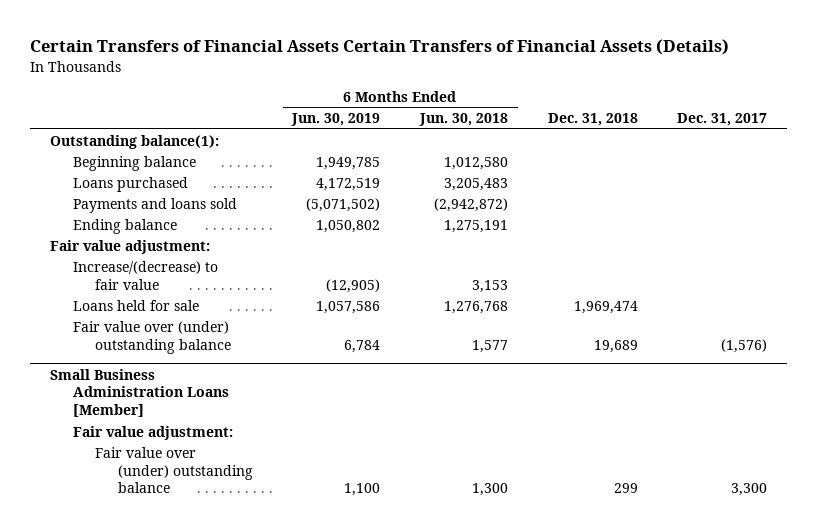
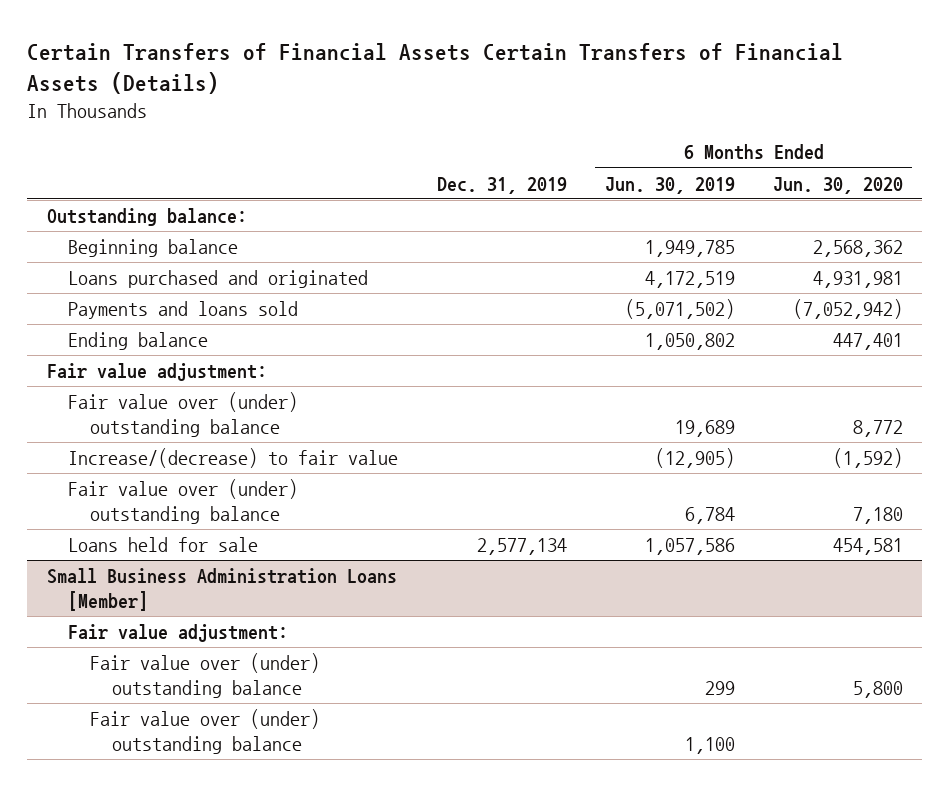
[419,113,509,127] Jun. 30, 2018 -> none
[547,113,638,127] Dec. 31, 2018 -> none
[677,113,768,127] Dec. 31, 2017 -> none
none -> [436,176,567,194] Dec. 31, 2019
none -> [772,176,903,194] Jun. 30, 2020
[50,134,220,149] Outstanding balance(1): -> [46,207,247,226] Outstanding balance:
[72,176,188,192] Loans purchased -> [68,269,369,288] Loans purchased and originated
none -> [68,391,299,438] Fair value over (under) outstanding balance
[72,299,199,311] Loans held for sale -> [68,536,259,552] Loans held for sale
none -> [90,652,321,699] Fair value over (under) outstanding balance

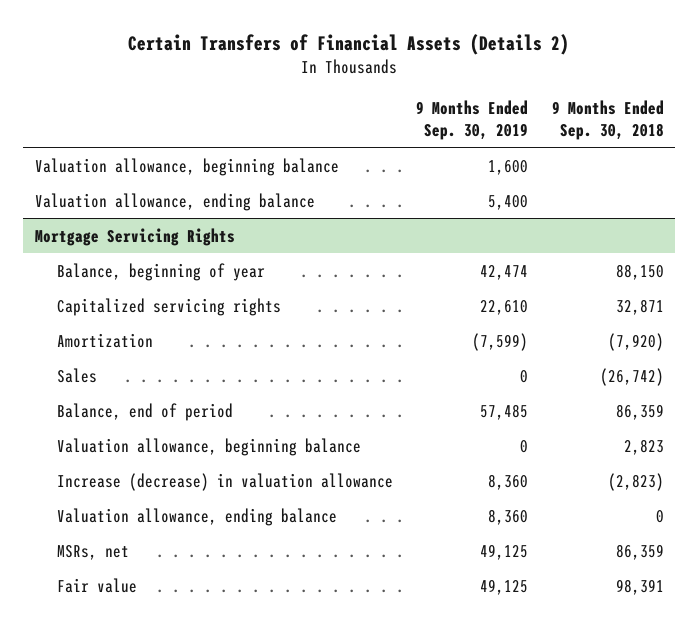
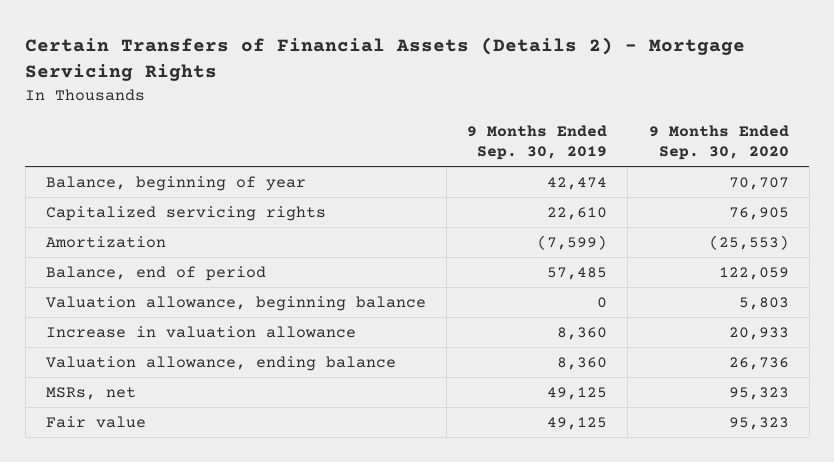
[128,33,570,55] Certain Transfers of Financial Assets (Details 2) -> [25,37,746,81] Certain Transfers of Financial Assets (Details 2) - Mortgage Servicing Rights
[551,99,664,140] 9 Months Ended Sep. 30, 2018 -> none
none -> [648,125,789,161] 9 Months Ended Sep. 30, 2020
[34,157,339,176] Valuation allowance, beginning balance -> none
[34,192,315,211] Valuation allowance, ending balance -> none
[34,227,235,246] Mortgage Servicing Rights -> none
[56,367,97,383] Sales -> none
[56,472,393,491] Increase (decrease) in valuation allowance -> [45,325,356,338] Increase in valuation allowance

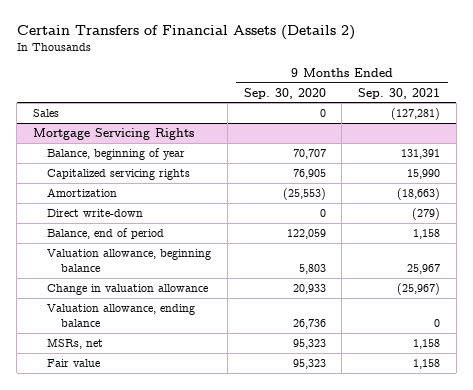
[25,37,746,81] Certain Transfers of Financial Assets (Details 2) - Mortgage Servicing Rights -> [16,25,355,41] Certain Transfers of Financial Assets (Details 2)
[467,125,608,161] 9 Months Ended Sep. 30, 2019 -> none
none -> [358,87,441,99] Sep. 30, 2021
none -> [33,108,60,117] Sales
none -> [33,127,195,140] Mortgage Servicing Rights
none -> [47,208,144,217] Direct write-down
[45,325,356,338] Increase in valuation allowance -> [47,283,209,295] Change in valuation allowance

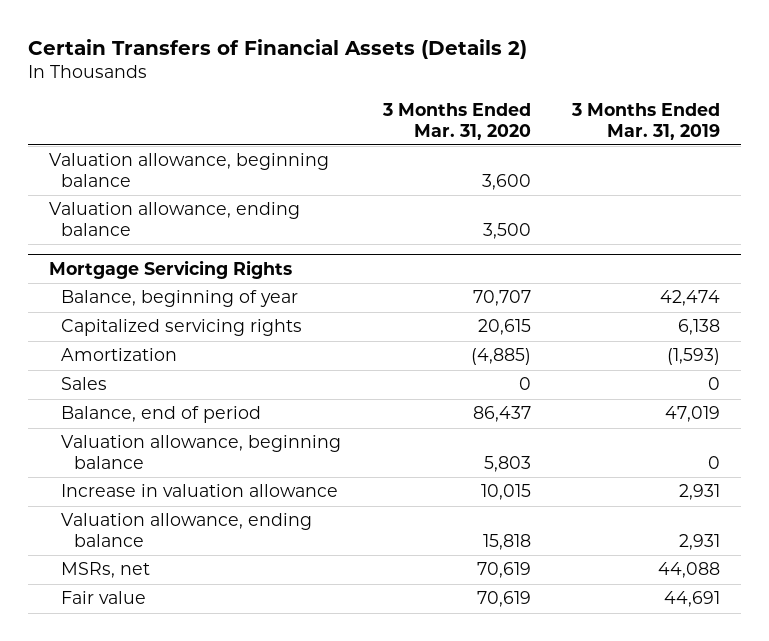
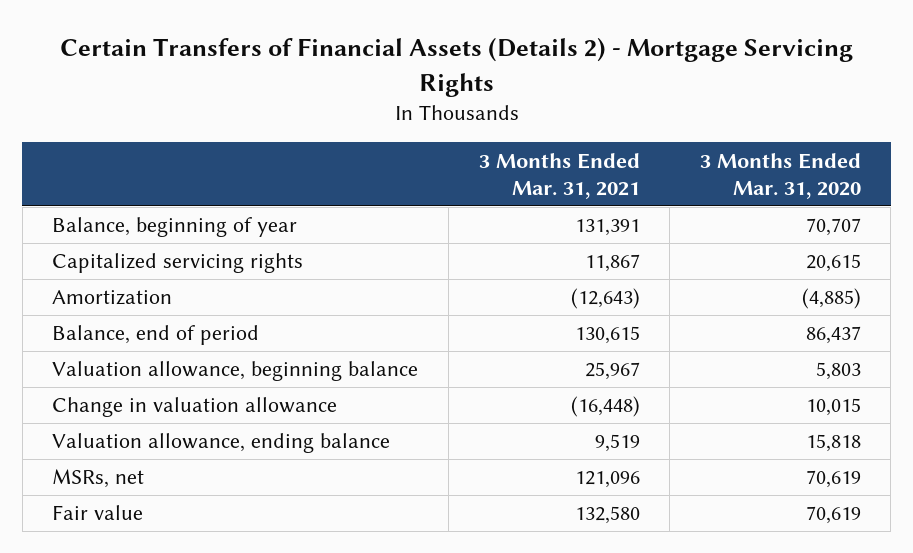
[27,38,527,59] Certain Transfers of Financial Assets (Details 2) -> [59,37,853,97] Certain Transfers of Financial Assets (Details 2) - Mortgage Servicing Rights
[571,103,721,140] 3 Months Ended Mar. 31, 2019 -> none
none -> [478,152,640,199] 3 Months Ended Mar. 31, 2021
[48,153,329,187] Valuation allowance, beginning balance -> none
[48,202,300,236] Valuation allowance, ending balance -> none
[48,259,292,279] Mortgage Servicing Rights -> none
[61,377,108,391] Sales -> none
[61,484,339,498] Increase in valuation allowance -> [52,397,338,418] Change in valuation allowance

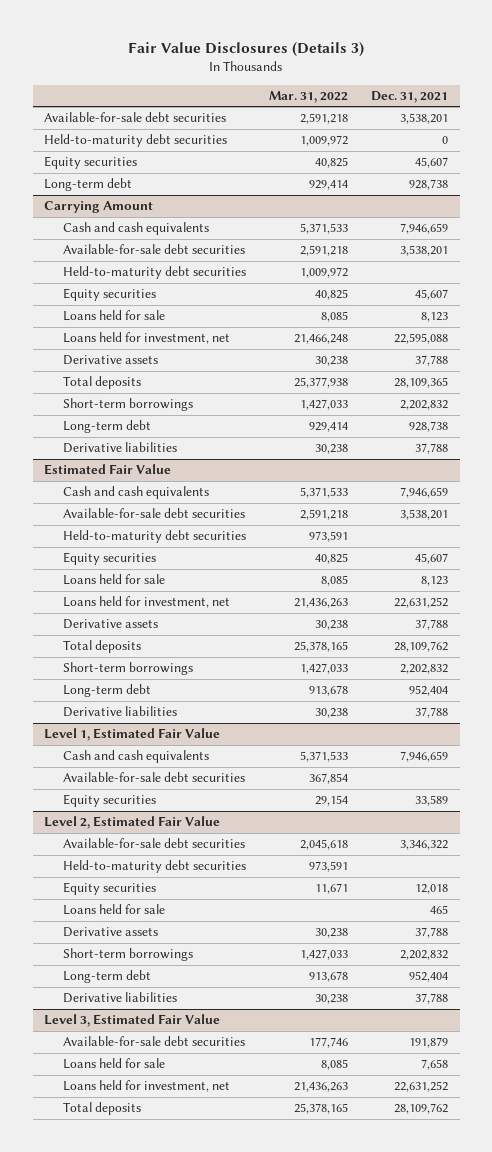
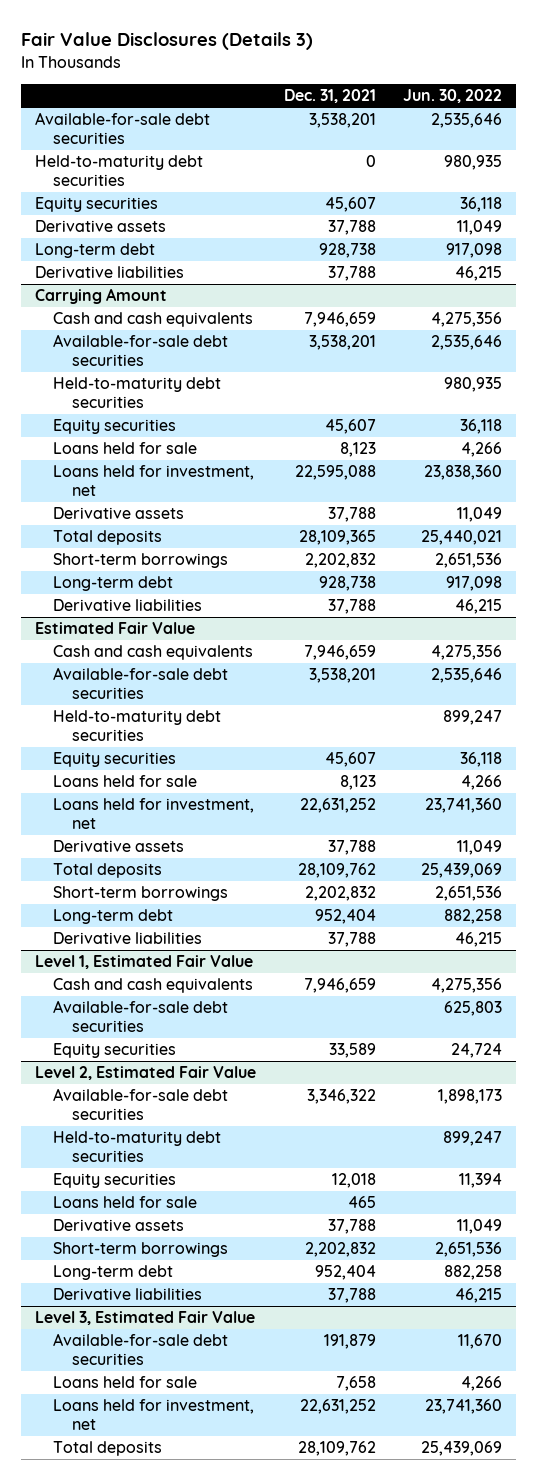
[268,90,348,103] Mar. 31, 2022 -> none
none -> [403,89,503,104] Jun. 30, 2022
none -> [34,220,166,233] Derivative assets
none -> [34,266,184,279] Derivative liabilities

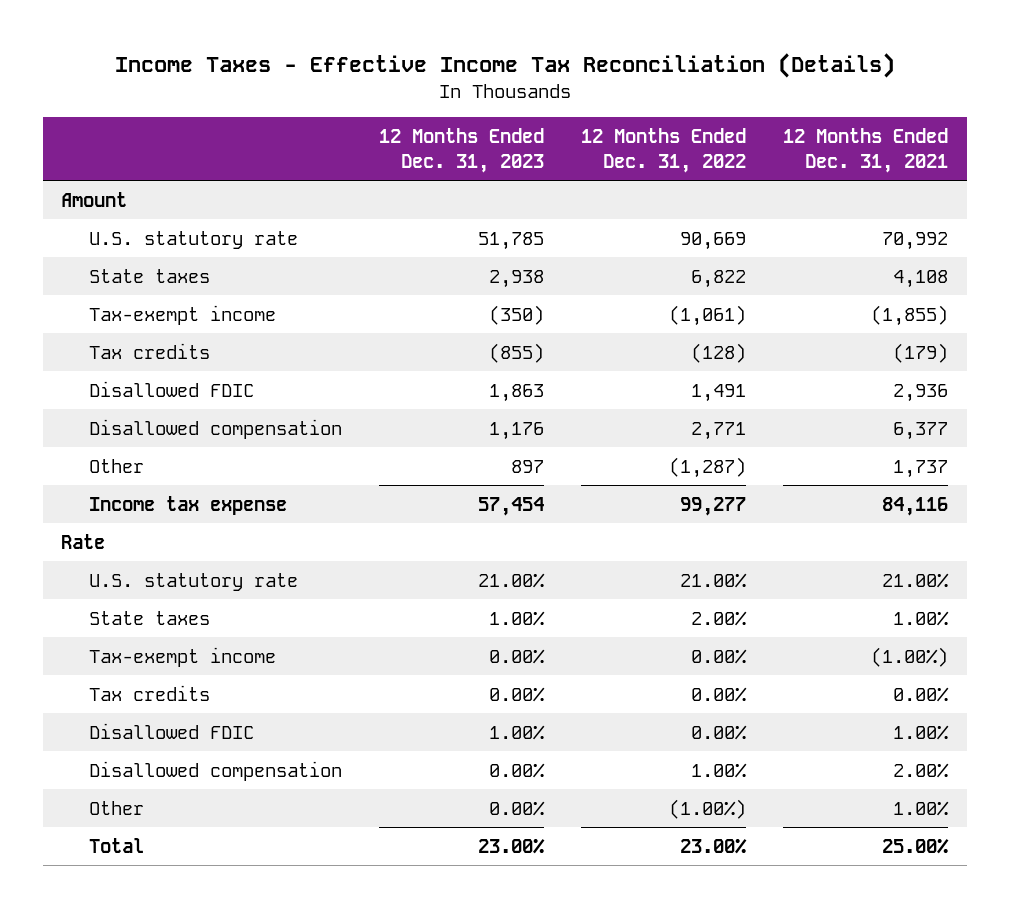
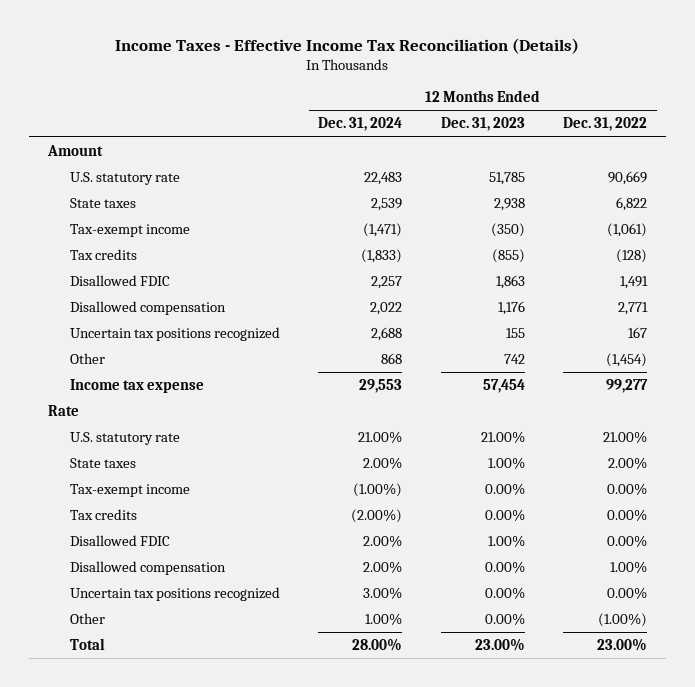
[783,127,949,173] 12 Months Ended Dec. 31, 2021 -> none
none -> [318,117,403,132] Dec. 31, 2024
none -> [69,326,280,341] Uncertain tax positions recognized
[510,459,544,473] 897 -> [503,353,525,364] 742
[669,456,747,478] (1,287) -> [606,352,648,367] (1,454)
none -> [69,586,280,601] Uncertain tax positions recognized

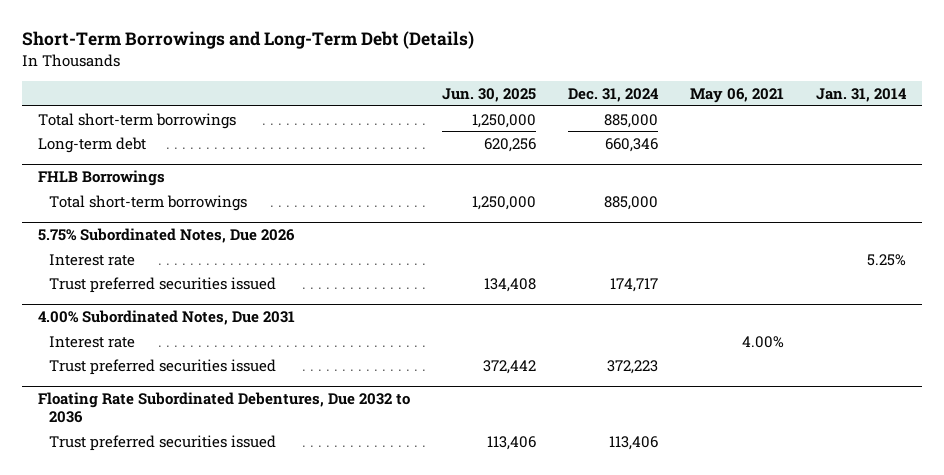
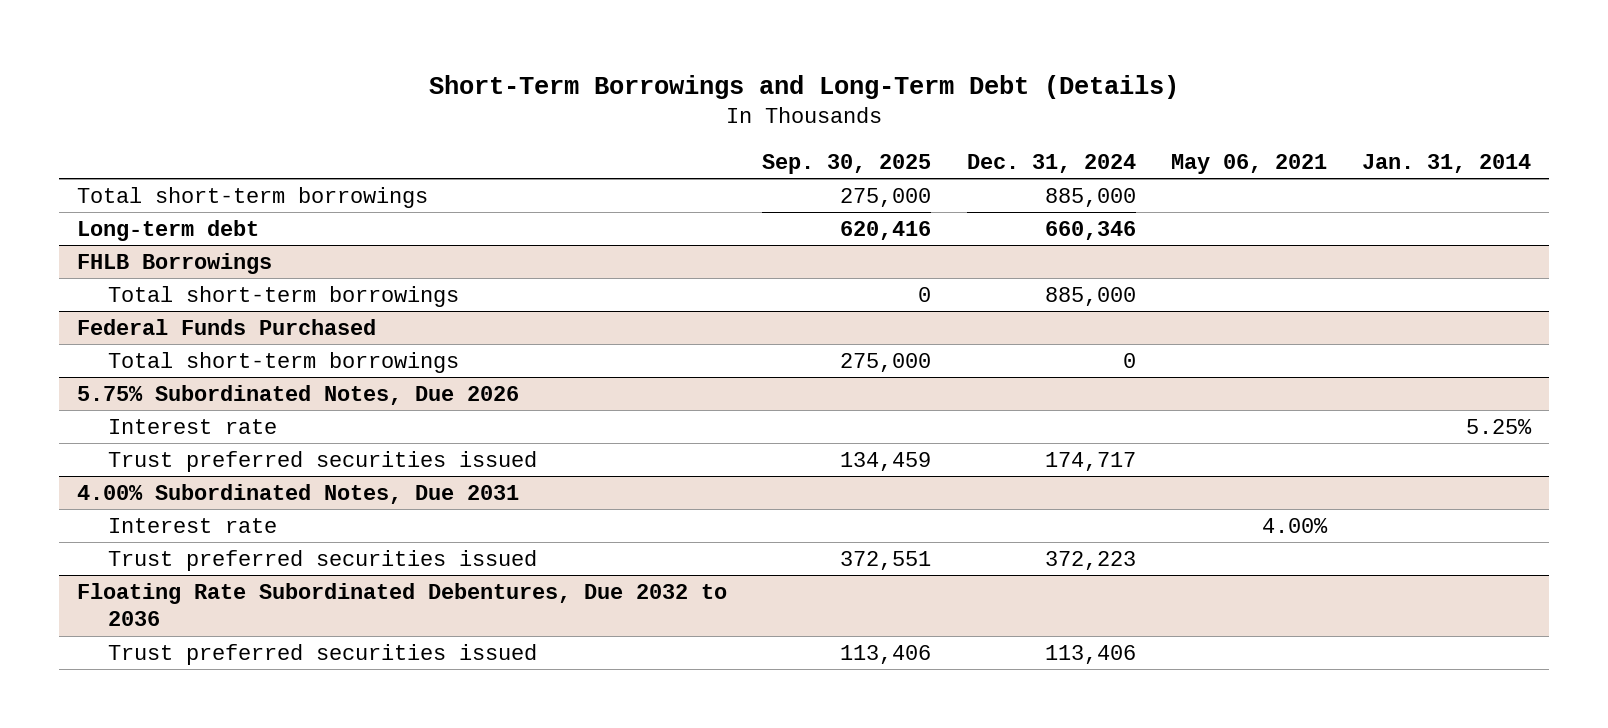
[441,87,536,102] Jun. 30, 2025 -> none
none -> [762,154,932,175] Sep. 30, 2025
none -> [76,318,376,335] Federal Funds Purchased
none -> [107,351,459,373] Total short-term borrowings

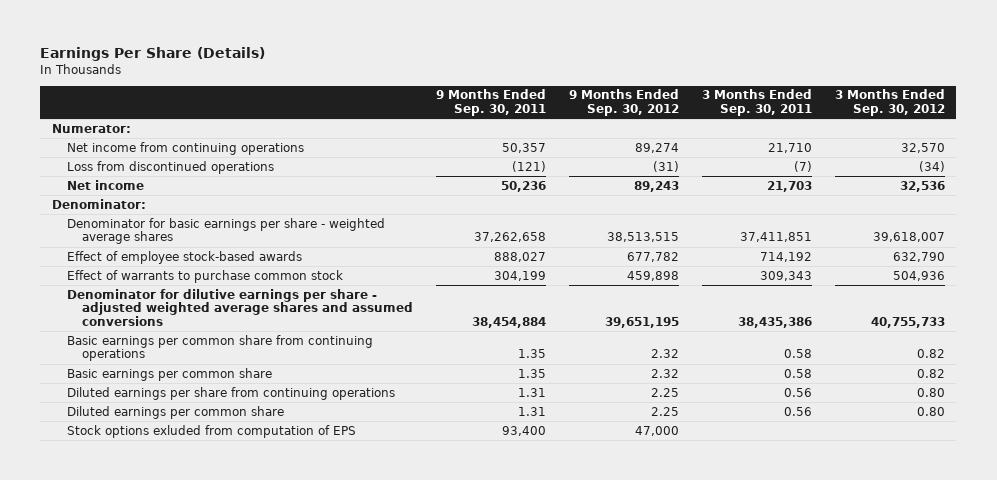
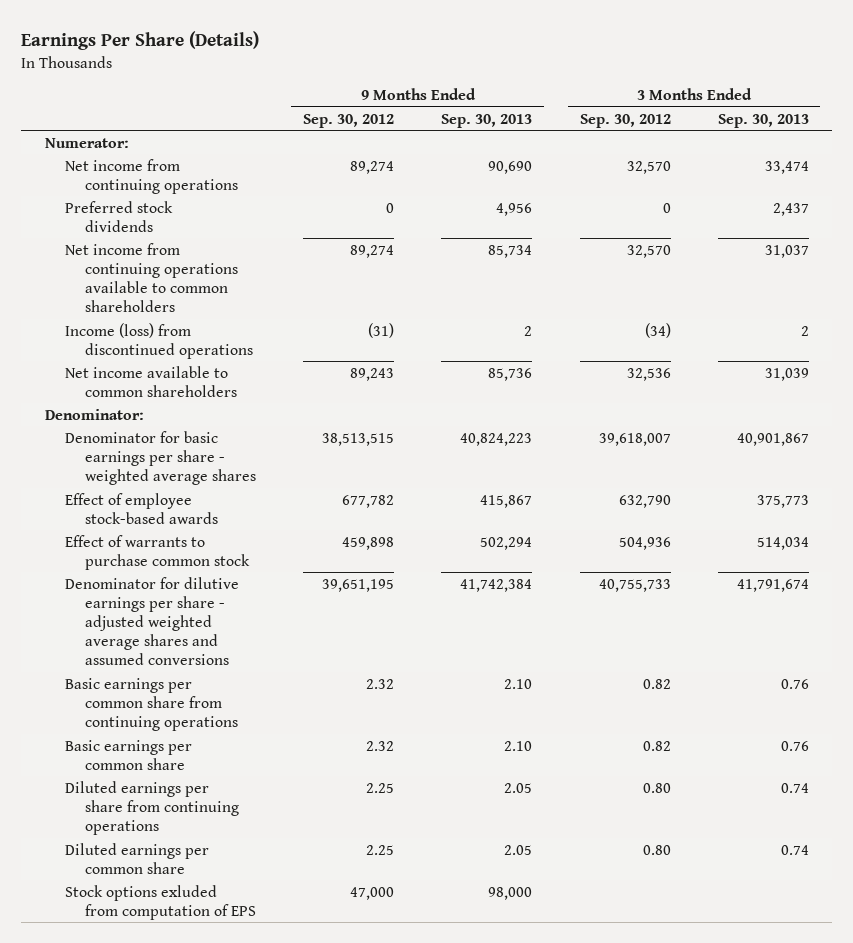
[435,89,546,117] 9 Months Ended Sep. 30, 2011 -> none
[701,89,812,117] 3 Months Ended Sep. 30, 2011 -> none
none -> [441,113,533,128] Sep. 30, 2013
none -> [717,113,809,128] Sep. 30, 2013
none -> [64,200,173,232] Preferred stock dividends
none -> [64,242,239,312] Net income from continuing operations available to common shareholders
[66,160,274,174] Loss from discontinued operations -> [64,322,254,359] Income (loss) from discontinued operations
[66,179,144,190] Net income -> [64,365,238,397] Net income available to common shareholders

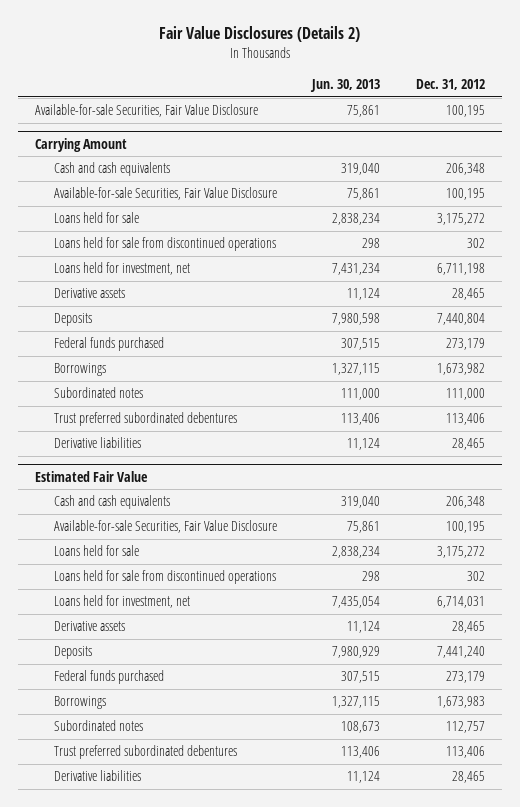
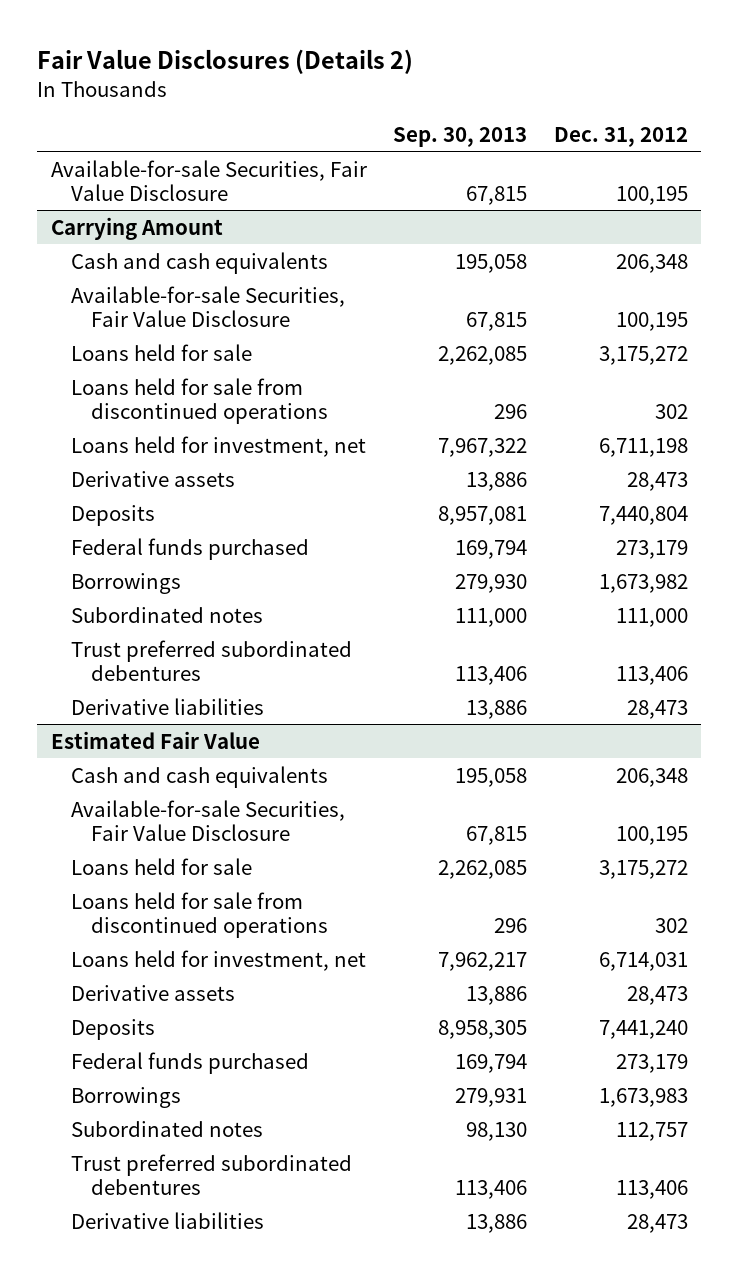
[310,79,381,93] Jun. 30, 2013 -> none
none -> [393,126,528,147] Sep. 30, 2013
[451,288,485,301] 28,465 -> [626,471,688,491] 28,473
[451,438,485,451] 28,465 -> [626,699,688,719] 28,473
[451,621,485,634] 28,465 -> [626,985,688,1005] 28,473
[451,771,485,784] 28,465 -> [626,1213,688,1233] 28,473

